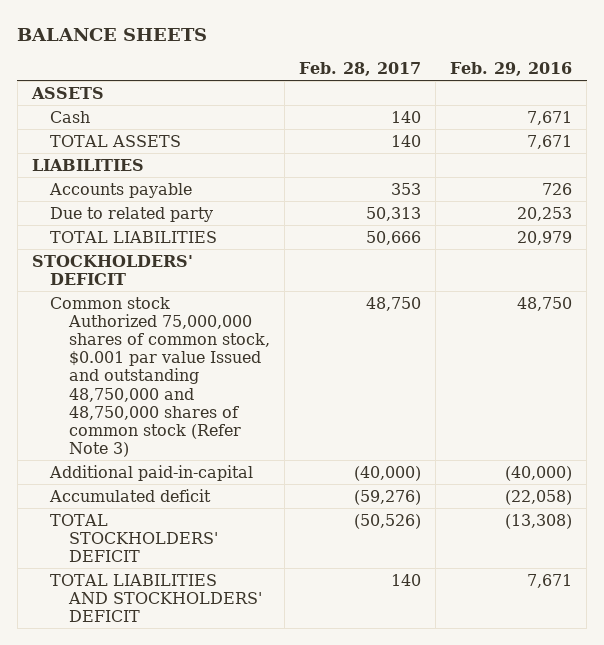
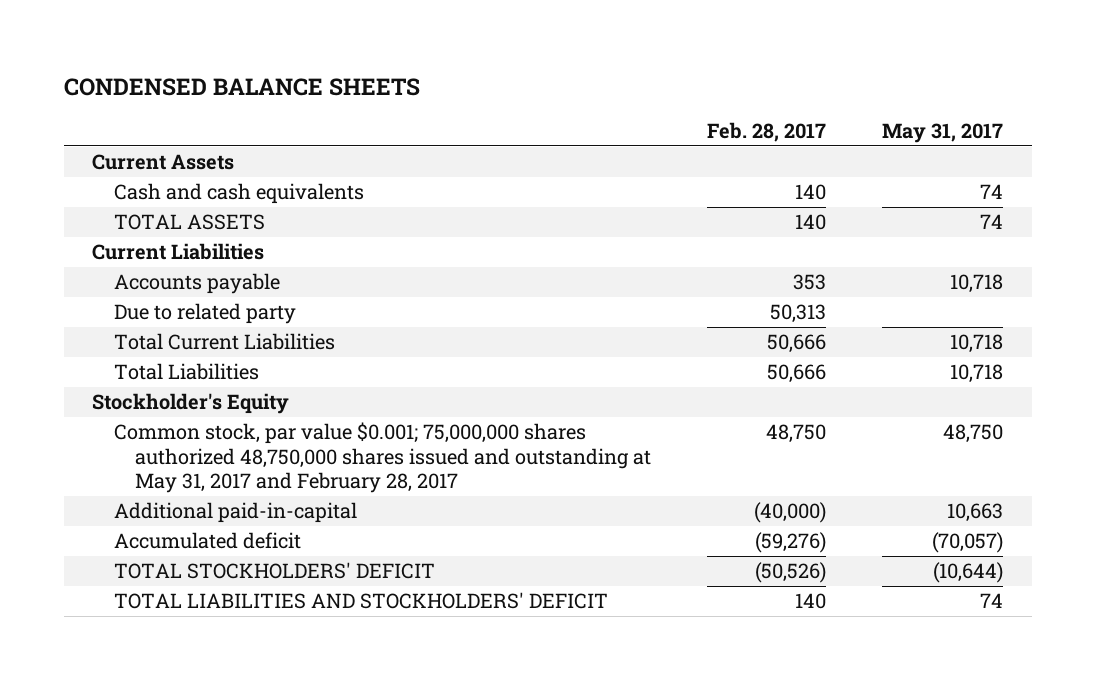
[17,28,208,42] BALANCE SHEETS -> [64,78,421,97] CONDENSED BALANCE SHEETS
[450,61,573,76] Feb. 29, 2016 -> none
none -> [882,122,1004,143] May 31, 2017
[30,86,104,99] ASSETS -> [92,154,235,171] Current Assets
[50,110,91,123] Cash -> [113,183,364,205] Cash and cash equivalents
[31,158,144,171] LIABILITIES -> [92,243,265,261] Current Liabilities
[50,230,218,243] TOTAL LIABILITIES -> [113,333,335,351] Total Current Liabilities
none -> [113,363,259,381] Total Liabilities
[31,254,193,285] STOCKHOLDERS' DEFICIT -> [92,393,290,415] Stockholder's Equity
[50,296,271,458] Common stock Authorized 75,000,000 shares of common stock, $0.001 par value Issued and outstanding 48,750,000 and 48,750,000 shares of common stock (Refer Note 3) -> [113,422,651,494] Common stock, par value $0.001; 75,000,000 shares authorized 48,750,000 shares issued and outstanding at May 31, 2017 and February 28, 2017

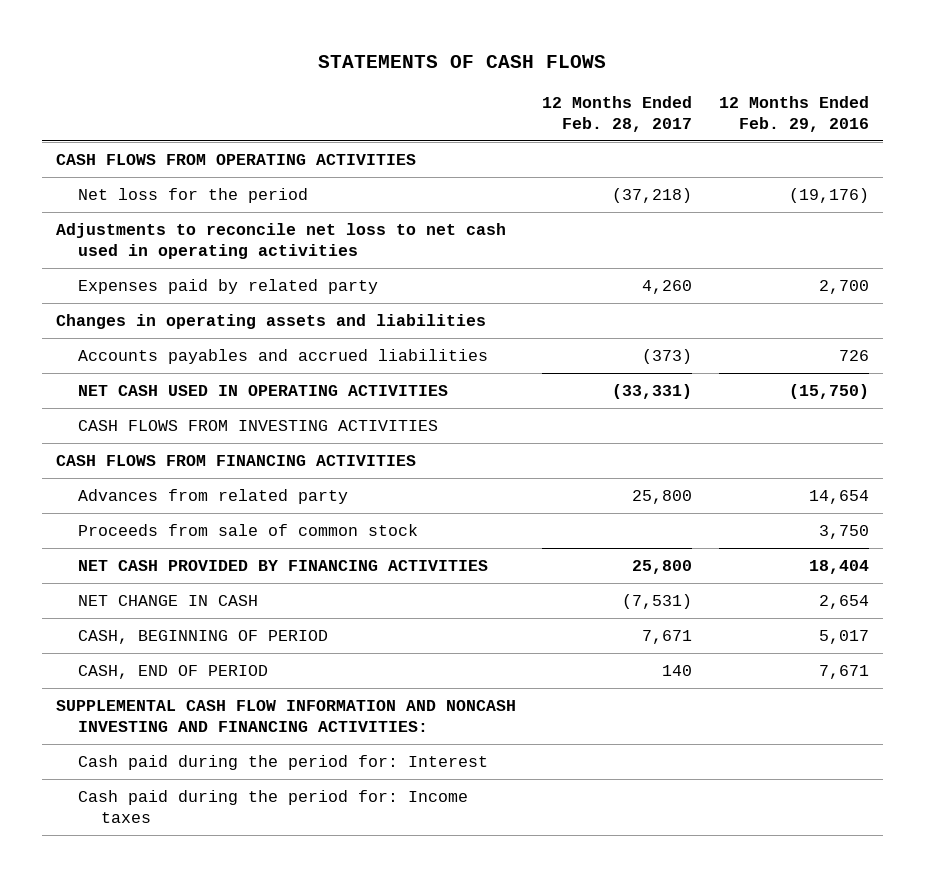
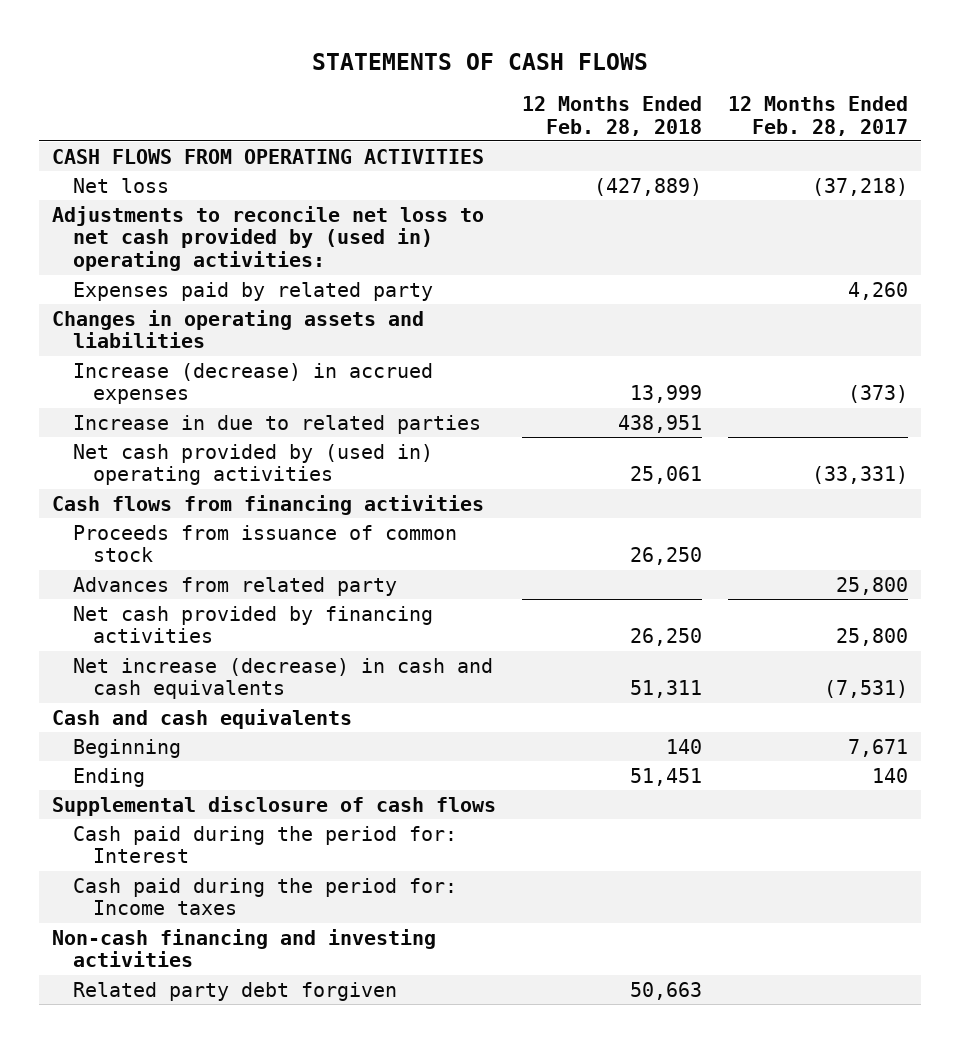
[719,95,870,133] 12 Months Ended Feb. 29, 2016 -> none
none -> [521,95,702,136] 12 Months Ended Feb. 28, 2018
[78,187,309,203] Net loss for the period -> [72,177,169,193] Net loss
[55,222,506,260] Adjustments to reconcile net loss to net cash used in operating activities -> [51,205,484,272] Adjustments to reconcile net loss to net cash provided by (used in) operating activities:
[78,419,439,431] CASH FLOWS FROM INVESTING ACTIVITIES -> none
[78,348,489,364] Accounts payables and accrued liabilities -> [72,362,433,405] Increase (decrease) in accrued expenses
none -> [72,414,481,434] Increase in due to related parties
[78,384,449,396] NET CASH USED IN OPERATING ACTIVITIES -> [72,443,433,486] Net cash provided by (used in) operating activities
[55,454,416,466] CASH FLOWS FROM FINANCING ACTIVITIES -> [51,494,484,515] Cash flows from financing activities
none -> [72,524,457,563] Proceeds from issuance of common stock
[78,523,419,536] Proceeds from sale of common stock -> none
[78,559,489,571] NET CASH PROVIDED BY FINANCING ACTIVITIES -> [72,605,433,644] Net cash provided by financing activities
[78,594,259,606] NET CHANGE IN CASH -> [72,657,493,700] Net increase (decrease) in cash and cash equivalents
none -> [51,708,352,729] Cash and cash equivalents
[78,629,329,644] CASH, BEGINNING OF PERIOD -> [72,738,181,758] Beginning
[78,664,269,679] CASH, END OF PERIOD -> [72,767,145,787] Ending
[55,699,516,733] SUPPLEMENTAL CASH FLOW INFORMATION AND NONCASH INVESTING AND FINANCING ACTIVITIES: -> [51,795,496,816] Supplemental disclosure of cash flows
none -> [51,928,436,968] Non-cash financing and investing activities
none -> [72,981,397,1001] Related party debt forgiven

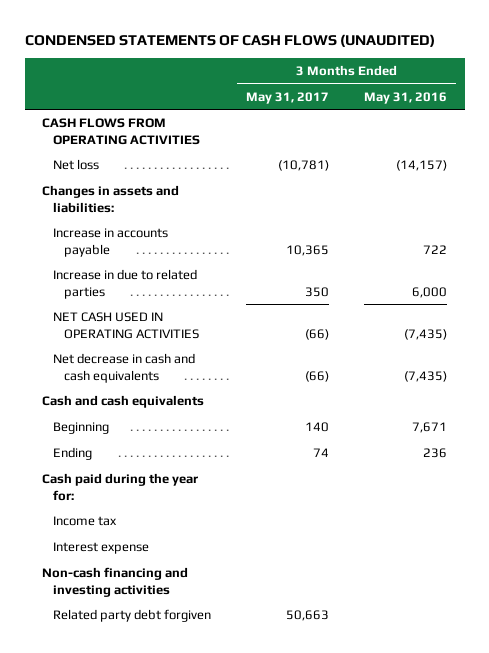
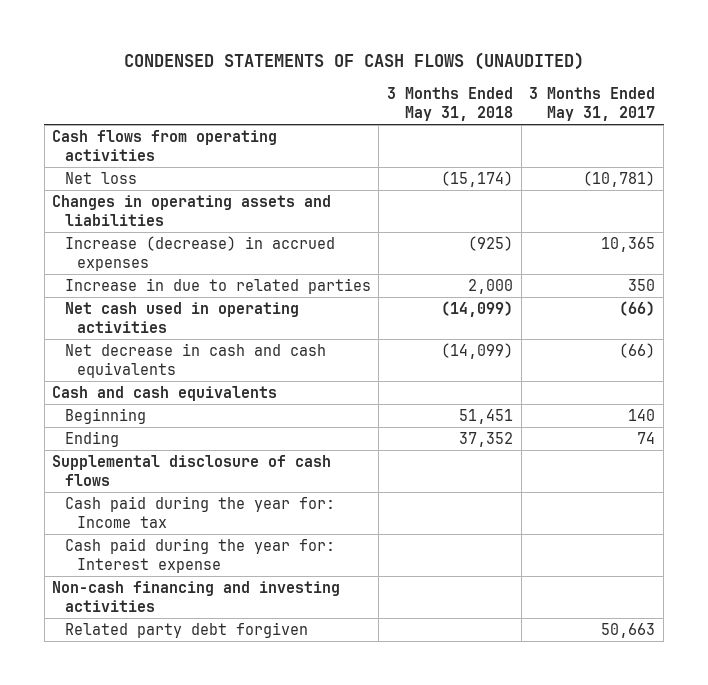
[364,91,448,104] May 31, 2016 -> none
none -> [387,87,514,122] 3 Months Ended May 31, 2018
[42,118,201,145] CASH FLOWS FROM OPERATING ACTIVITIES -> [52,129,278,162] Cash flows from operating activities
[42,185,180,213] Changes in assets and liabilities: -> [52,194,332,227] Changes in operating assets and liabilities
[53,228,169,257] Increase in accounts payable -> [64,235,335,272] Increase (decrease) in accrued expenses
[53,312,200,339] NET CASH USED IN OPERATING ACTIVITIES -> [64,301,299,334] Net cash used in operating activities
[42,473,199,501] Cash paid during the year for: -> none
none -> [52,454,332,487] Supplemental disclosure of cash flows
[53,516,118,527] Income tax -> [64,495,335,529] Cash paid during the year for: Income tax
[53,542,150,555] Interest expense -> [64,537,335,574] Cash paid during the year for: Interest expense

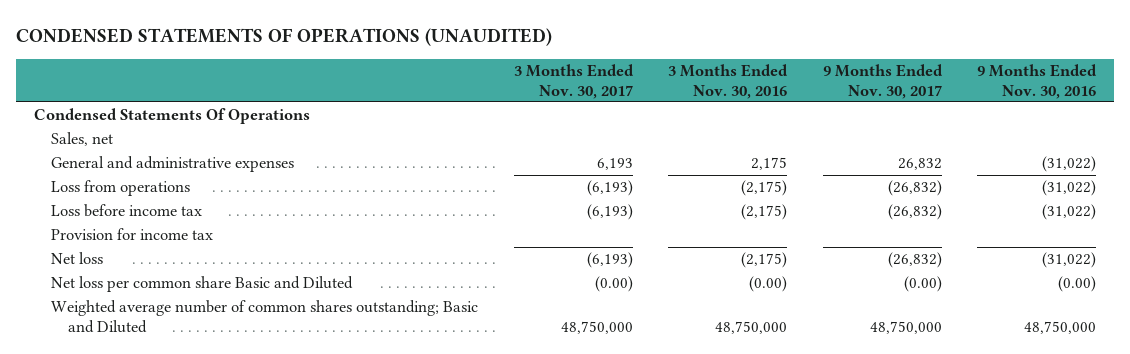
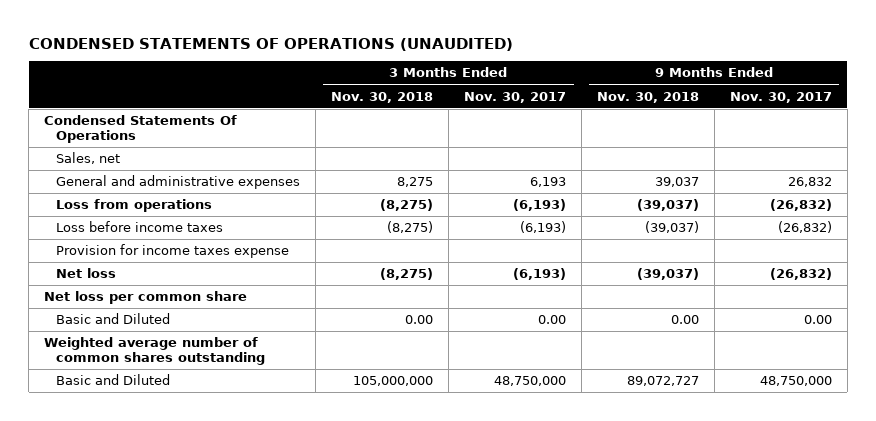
[668,64,789,99] 3 Months Ended Nov. 30, 2016 -> none
[977,64,1098,99] 9 Months Ended Nov. 30, 2016 -> none
none -> [330,91,433,103] Nov. 30, 2018
none -> [596,91,699,103] Nov. 30, 2018
[51,204,203,218] Loss before income tax -> [56,221,224,233] Loss before income taxes
[51,228,214,241] Provision for income tax -> [56,244,290,259] Provision for income taxes expense
none -> [44,291,248,305] Net loss per common share
[51,276,354,293] Net loss per common share Basic and Diluted -> [56,313,171,325] Basic and Diluted
[594,276,633,293] (0.00) -> [537,315,566,325] 0.00
[903,276,942,293] (0.00) -> [803,315,832,325] 0.00
none -> [44,337,266,366] Weighted average number of common shares outstanding
[51,300,479,333] Weighted average number of common shares outstanding; Basic and Diluted -> [56,374,171,386] Basic and Diluted

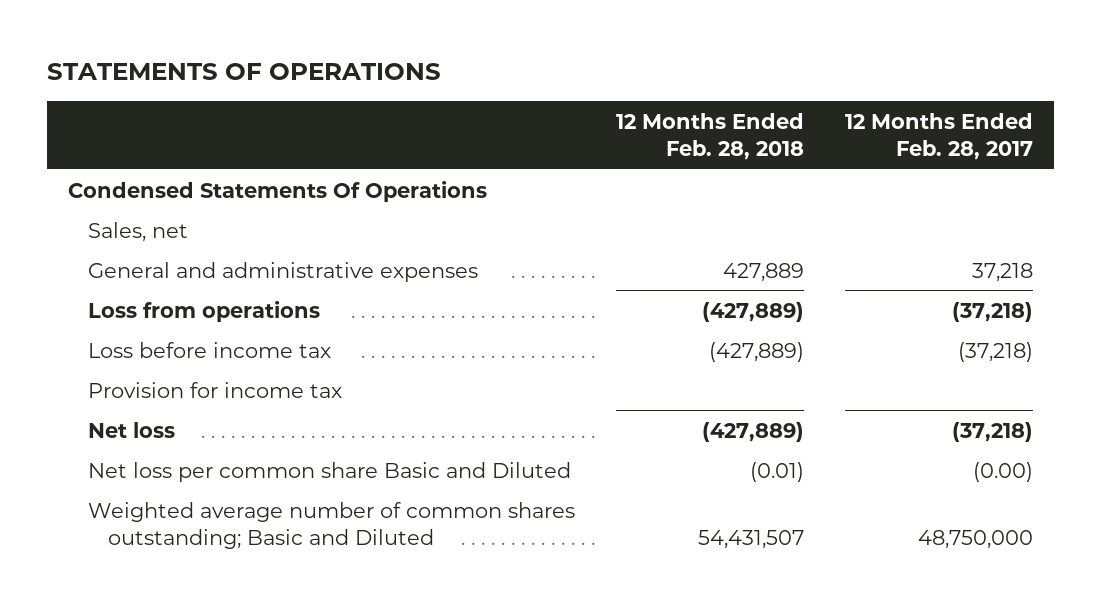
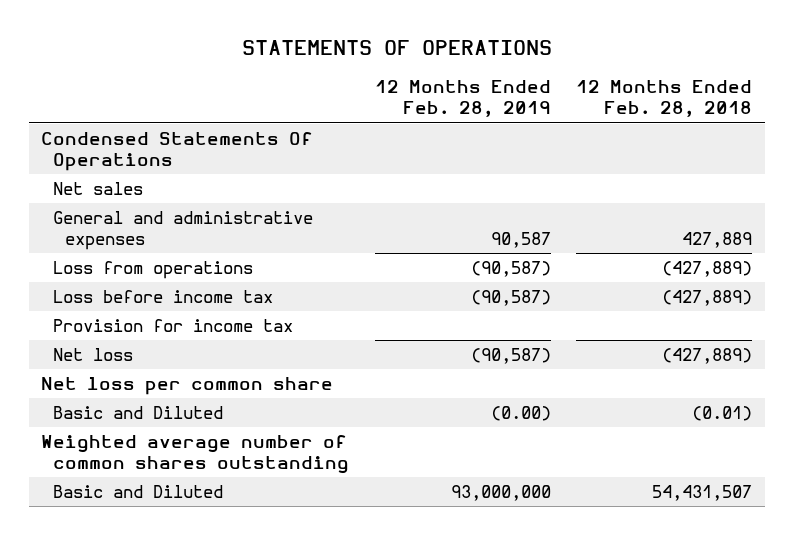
[845,112,1034,160] 12 Months Ended Feb. 28, 2017 -> none
none -> [374,80,551,118] 12 Months Ended Feb. 28, 2019
[87,221,188,242] Sales, net -> [53,182,144,196] Net sales
none -> [41,377,334,396] Net loss per common share
[87,461,571,482] Net loss per common share Basic and Diluted -> [53,406,224,420] Basic and Diluted
none -> [41,435,350,475] Weighted average number of common shares outstanding
[87,501,575,549] Weighted average number of common shares outstanding; Basic and Diluted -> [53,485,224,499] Basic and Diluted

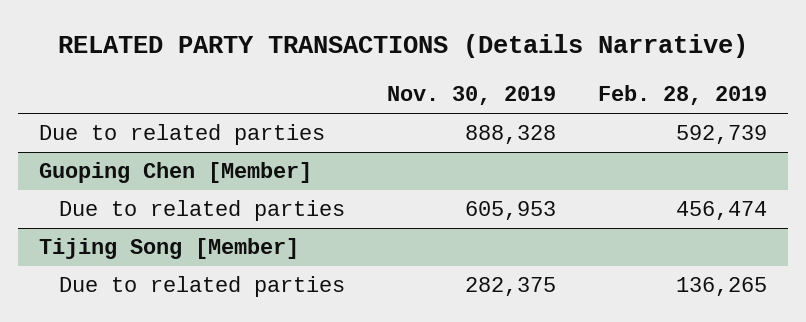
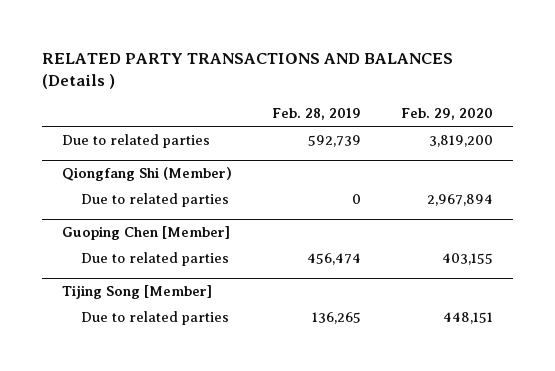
[58,33,749,58] RELATED PARTY TRANSACTIONS (Details Narrative) -> [41,52,453,90] RELATED PARTY TRANSACTIONS AND BALANCES (Details )
[386,86,556,106] Nov. 30, 2019 -> none
none -> [400,108,493,121] Feb. 29, 2020
none -> [61,167,232,182] Qiongfang Shi (Member)
none -> [81,192,230,207] Due to related parties

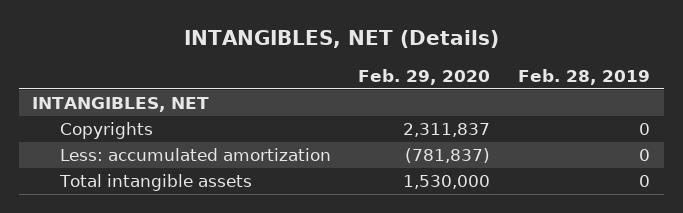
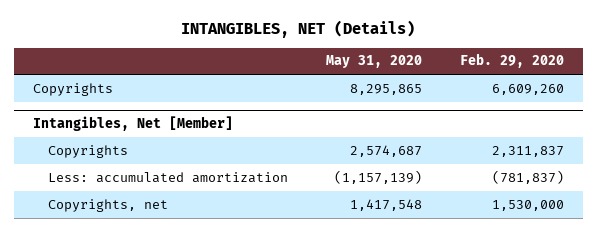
[518,68,651,85] Feb. 28, 2019 -> none
none -> [325,55,422,69] May 31, 2020
[32,97,210,113] INTANGIBLES, NET -> none
none -> [33,82,114,96] Copyrights
none -> [33,116,234,132] Intangibles, Net [Member]
[58,174,252,192] Total intangible assets -> [47,198,168,212] Copyrights, net

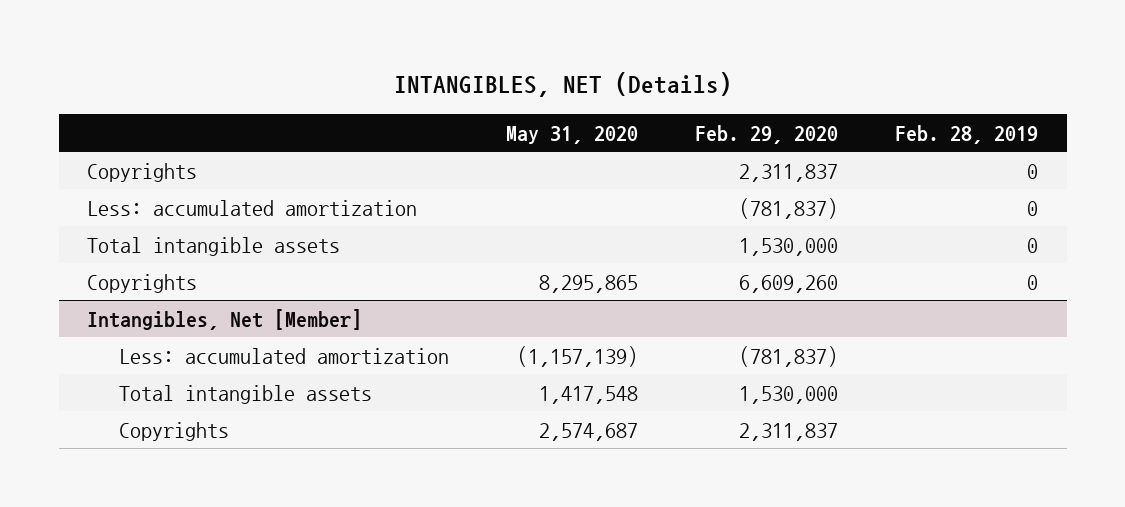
none -> [895,124,1039,144] Feb. 28, 2019
none -> [87,162,198,182] Copyrights
none -> [87,199,418,216] Less: accumulated amortization
none -> [87,236,341,256] Total intangible assets
[47,198,168,212] Copyrights, net -> [119,384,373,404] Total intangible assets
[47,144,128,158] Copyrights -> [119,421,230,441] Copyrights

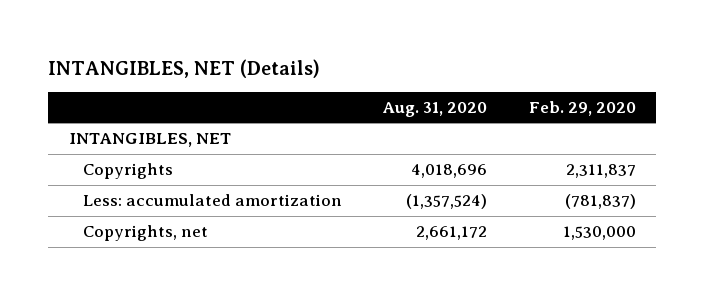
[506,125,639,144] May 31, 2020 -> none
[895,124,1039,144] Feb. 28, 2019 -> none
none -> [382,101,488,117] Aug. 31, 2020
none -> [68,133,231,148] INTANGIBLES, NET
[87,273,198,293] Copyrights -> none
[87,308,363,330] Intangibles, Net [Member] -> none
[119,347,450,364] Less: accumulated amortization -> none
[119,384,373,404] Total intangible assets -> none
[119,421,230,441] Copyrights -> none
[87,236,341,256] Total intangible assets -> [82,225,208,242] Copyrights, net

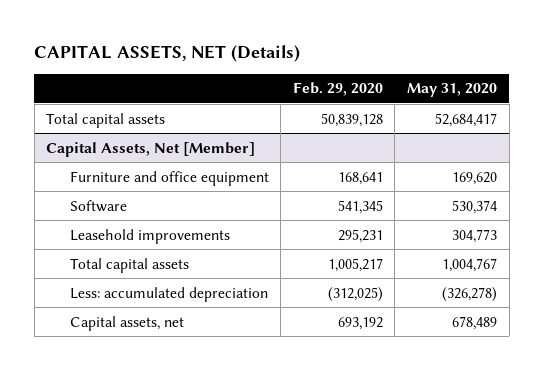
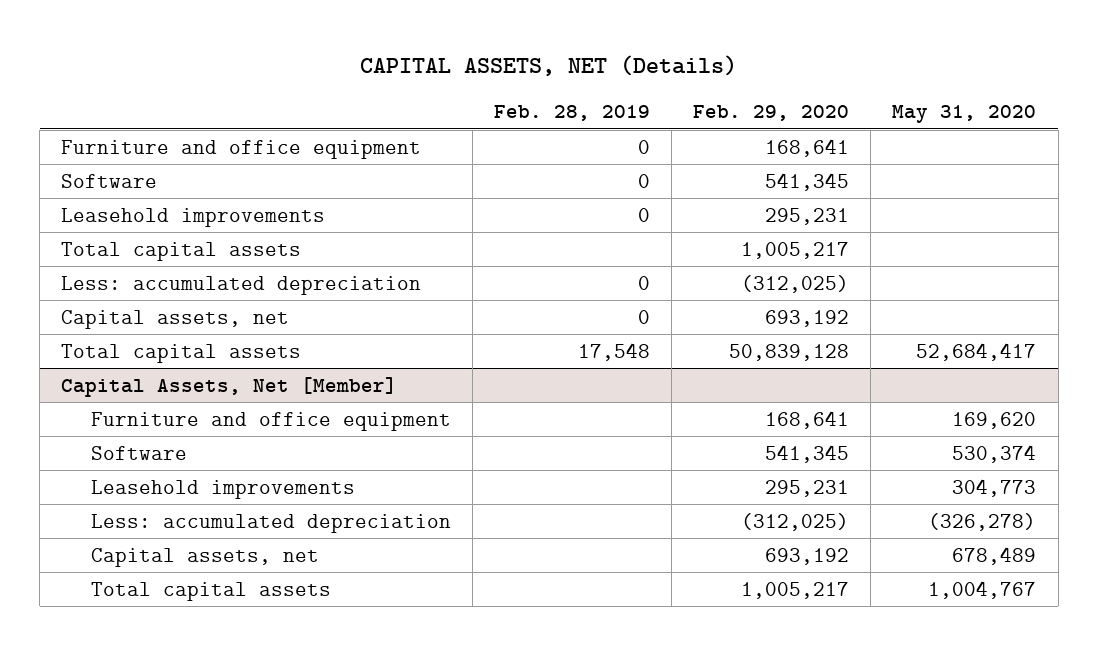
none -> [494,105,651,122] Feb. 28, 2019
none -> [61,139,422,159] Furniture and office equipment
none -> [61,173,158,188] Software
none -> [61,207,326,227] Leasehold improvements
none -> [61,241,302,261] Total capital assets
none -> [61,275,422,295] Less: accumulated depreciation
none -> [61,309,290,329] Capital assets, net
[69,257,189,273] Total capital assets -> [91,581,332,601] Total capital assets

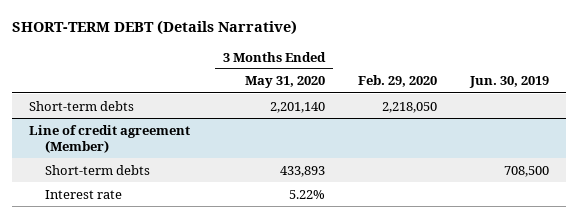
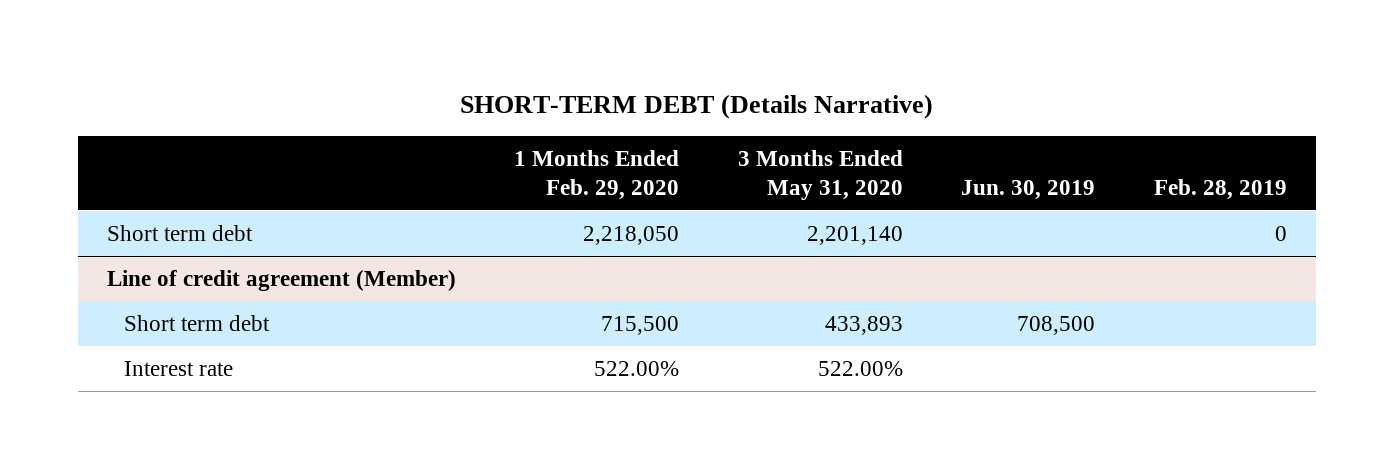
[357,75,437,88] Feb. 29, 2020 -> none
none -> [514,149,680,200] 1 Months Ended Feb. 29, 2020
none -> [1153,178,1287,200] Feb. 28, 2019
[28,100,134,111] Short-term debts -> [106,224,253,241] Short term debt
[44,164,150,175] Short-term debts -> [124,314,271,331] Short term debt
[288,189,325,199] 5.22% -> [817,360,903,376] 522.00%

